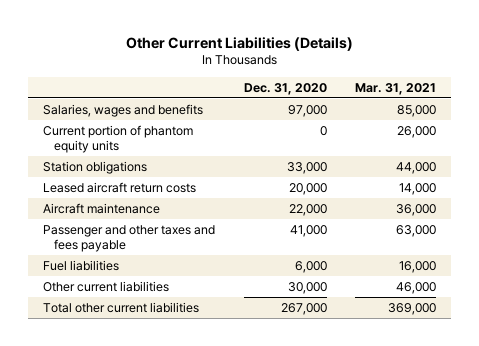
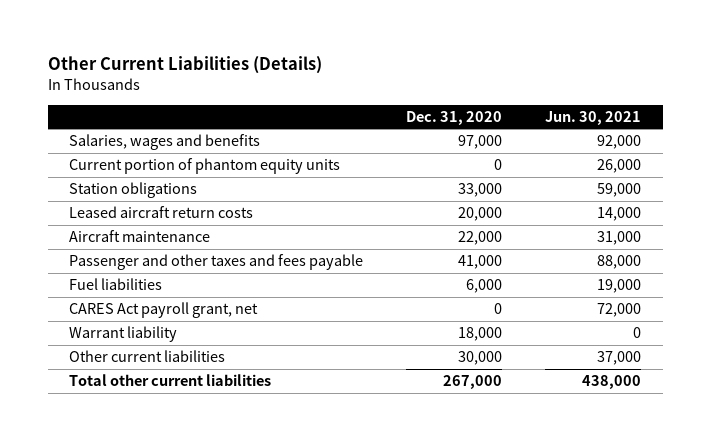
[355,82,437,95] Mar. 31, 2021 -> none
none -> [545,110,642,125] Jun. 30, 2021
none -> [69,302,259,319] CARES Act payroll grant, net
none -> [69,326,178,343] Warrant liability

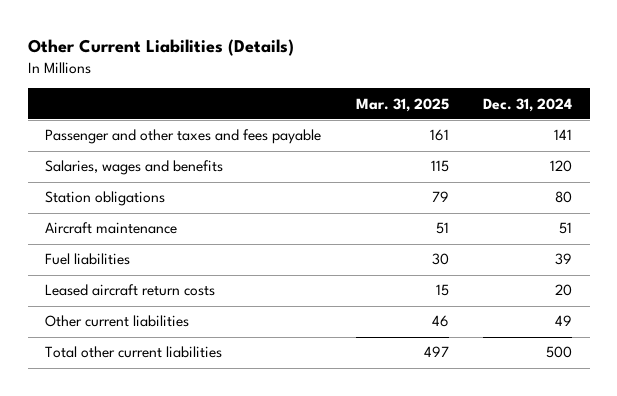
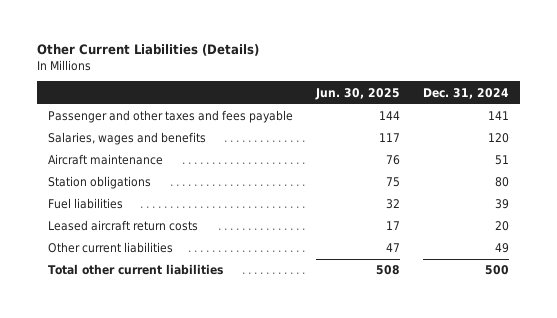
[355,97,449,112] Mar. 31, 2025 -> none
none -> [315,87,401,100] Jun. 30, 2025
[44,191,165,207] Station obligations -> [48,176,152,190] Station obligations

